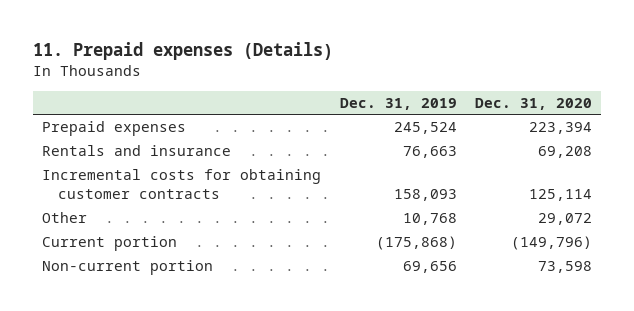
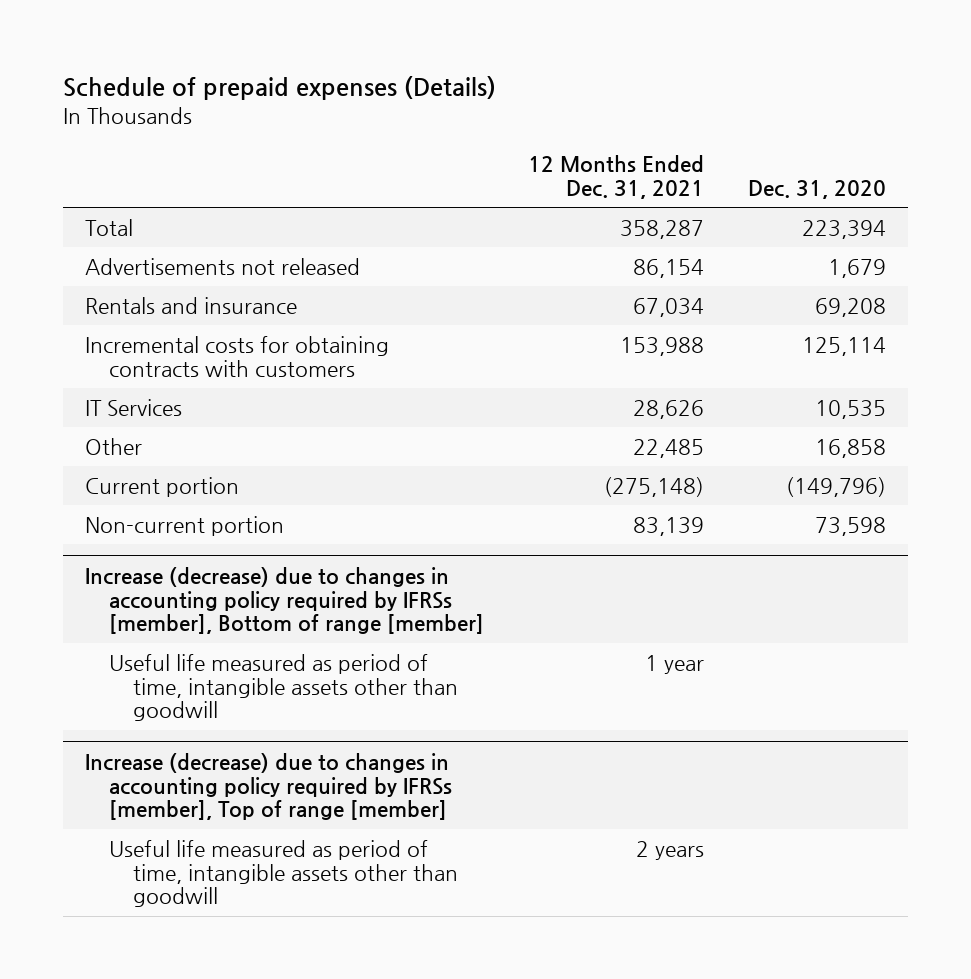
[33,42,334,61] 11. Prepaid expenses (Details) -> [63,76,497,101] Schedule of prepaid expenses (Details)
[339,97,457,110] Dec. 31, 2019 -> none
none -> [528,154,705,199] 12 Months Ended Dec. 31, 2021
[42,121,187,137] Prepaid expenses -> [85,218,134,236] Total
none -> [85,257,361,275] Advertisements not released
[42,169,322,200] Incremental costs for obtaining customer contracts -> [85,335,390,377] Incremental costs for obtaining contracts with customers
none -> [85,398,183,416] IT Services
[537,213,592,226] 29,072 -> [815,438,887,458] 16,858
none -> [85,566,485,635] Increase (decrease) due to changes in accounting policy required by IFRSs [member], Bottom of range [member]
none -> [109,653,458,722] Useful life measured as period of time, intangible assets other than goodwill
none -> [85,752,453,821] Increase (decrease) due to changes in accounting policy required by IFRSs [member], Top of range [member]
none -> [109,839,458,908] Useful life measured as period of time, intangible assets other than goodwill

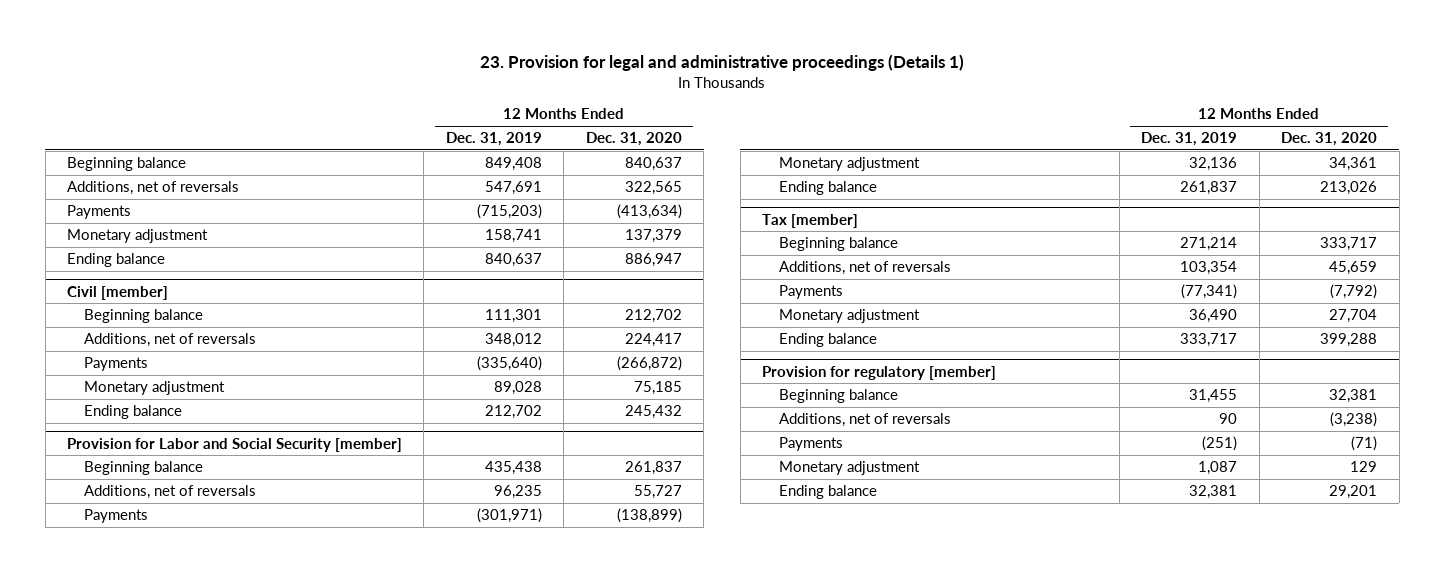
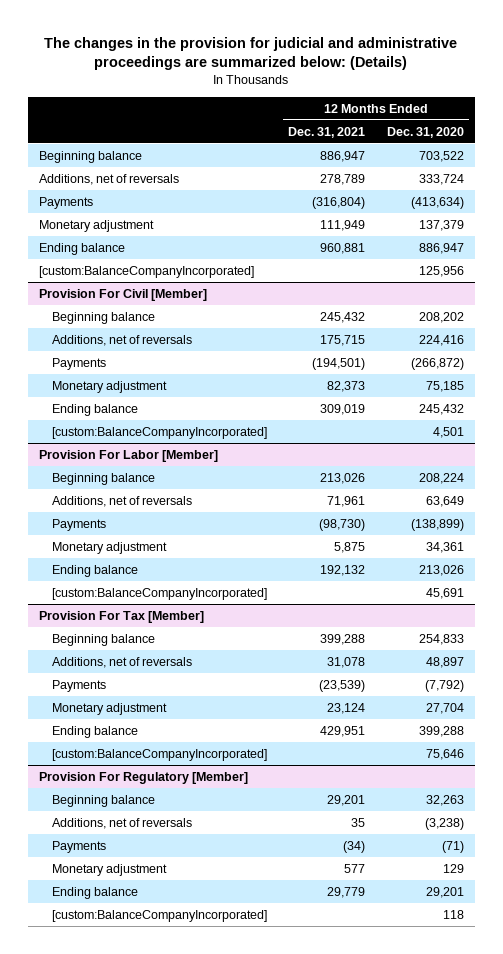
[480,53,965,71] 23. Provision for legal and administrative proceedings (Details 1) -> [44,36,458,71] The changes in the provision for judicial and administrative proceedings are summarized below: (Details)
[445,132,542,147] Dec. 31, 2019 -> none
none -> [288,126,366,138] Dec. 31, 2021
[624,157,682,172] 840,637 -> [418,150,464,162] 703,522
[624,181,682,196] 322,565 -> [418,173,464,185] 333,724
none -> [39,265,255,278] [custom:BalanceCompanyIncorporated]
[66,285,168,300] Civil [member] -> [39,288,208,301] Provision For Civil [Member]
[624,309,682,324] 212,702 -> [418,311,464,323] 208,202
[624,333,682,348] 224,417 -> [418,334,464,346] 224,416
none -> [51,426,267,439] [custom:BalanceCompanyIncorporated]
[66,437,402,452] Provision for Labor and Social Security [member] -> [39,449,219,462] Provision For Labor [Member]
[624,461,682,476] 261,837 -> [418,472,464,484] 208,224
[633,485,682,500] 55,727 -> [425,495,464,507] 63,649
none -> [51,587,267,600] [custom:BalanceCompanyIncorporated]
[762,213,859,228] Tax [member] -> [39,610,205,623] Provision For Tax [Member]
[1320,237,1378,252] 333,717 -> [418,633,464,645] 254,833
[1329,261,1378,276] 45,659 -> [425,656,464,668] 48,897
none -> [51,748,267,761] [custom:BalanceCompanyIncorporated]
[762,365,997,380] Provision for regulatory [member] -> [39,771,249,784] Provision For Regulatory [Member]
[1329,389,1378,404] 32,381 -> [425,794,464,806] 32,263
none -> [51,909,267,922] [custom:BalanceCompanyIncorporated]

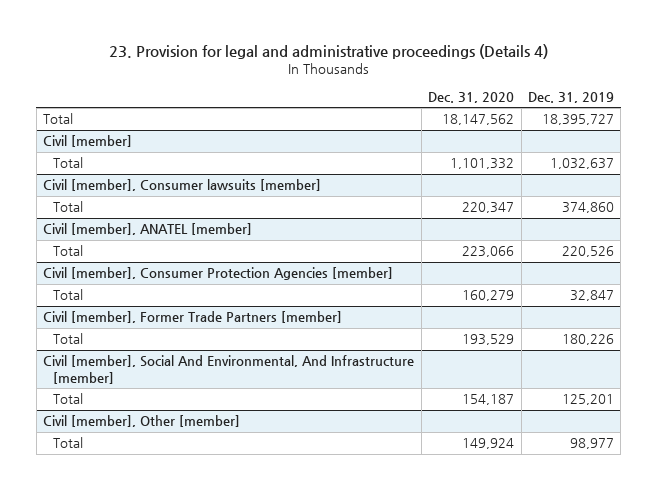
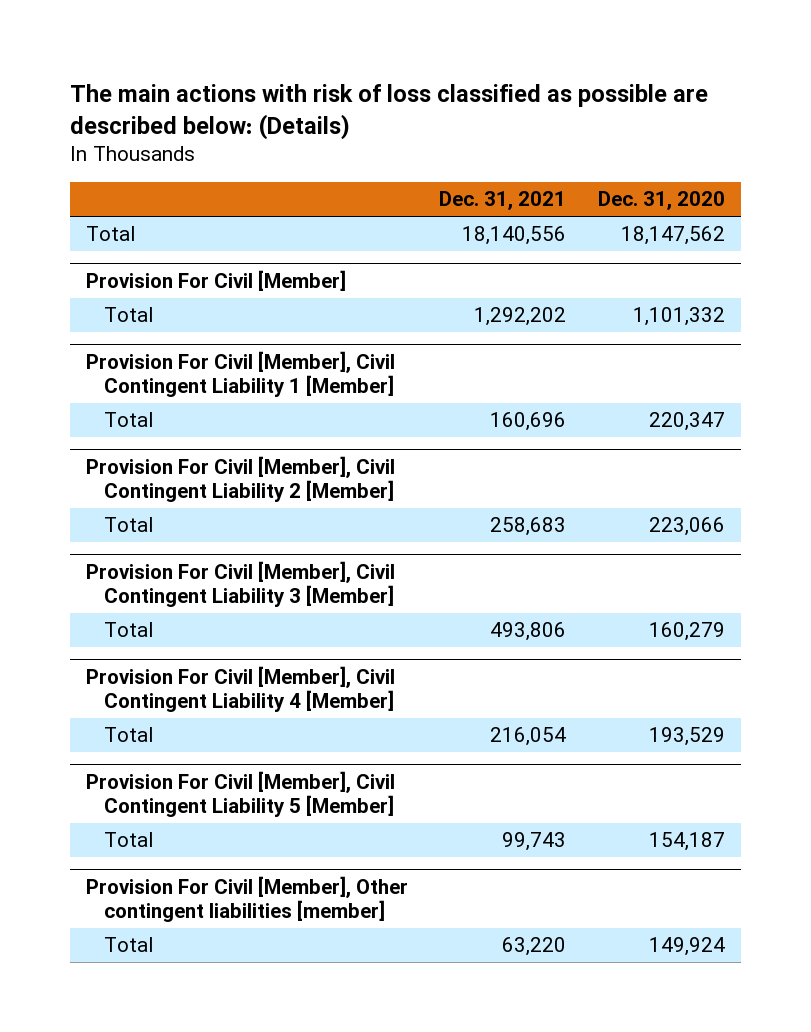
[108,43,548,59] 23. Provision for legal and administrative proceedings (Details 4) -> [70,83,709,140] The main actions with risk of loss classified as possible are described below: (Details)
[528,91,615,103] Dec. 31, 2019 -> none
none -> [439,191,567,211] Dec. 31, 2021
[43,135,133,148] Civil [member] -> [85,269,346,291] Provision For Civil [Member]
[43,179,322,192] Civil [member], Consumer lawsuits [member] -> none
none -> [85,350,395,398] Provision For Civil [Member], Civil Contingent Liability 1 [Member]
[43,223,253,236] Civil [member], ANATEL [member] -> none
none -> [85,455,395,503] Provision For Civil [Member], Civil Contingent Liability 2 [Member]
[43,267,394,281] Civil [member], Consumer Protection Agencies [member] -> none
none -> [85,560,395,608] Provision For Civil [Member], Civil Contingent Liability 3 [Member]
[43,311,343,324] Civil [member], Former Trade Partners [member] -> none
none -> [85,665,395,713] Provision For Civil [Member], Civil Contingent Liability 4 [Member]
[43,355,415,384] Civil [member], Social And Environmental, And Infrastructure [member] -> none
none -> [85,770,395,818] Provision For Civil [Member], Civil Contingent Liability 5 [Member]
[43,415,241,428] Civil [member], Other [member] -> none
none -> [85,875,408,923] Provision For Civil [Member], Other contingent liabilities [member]

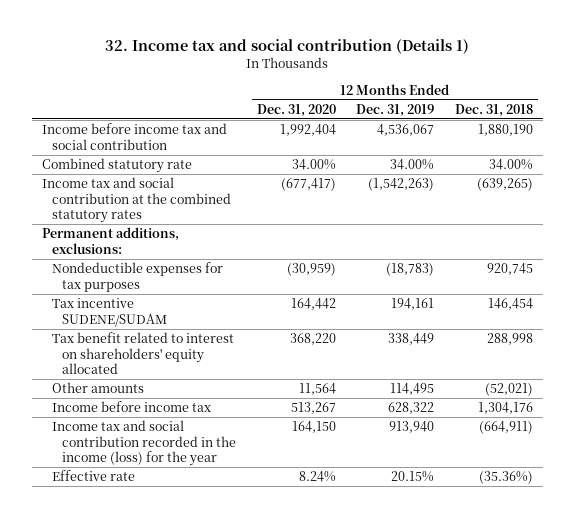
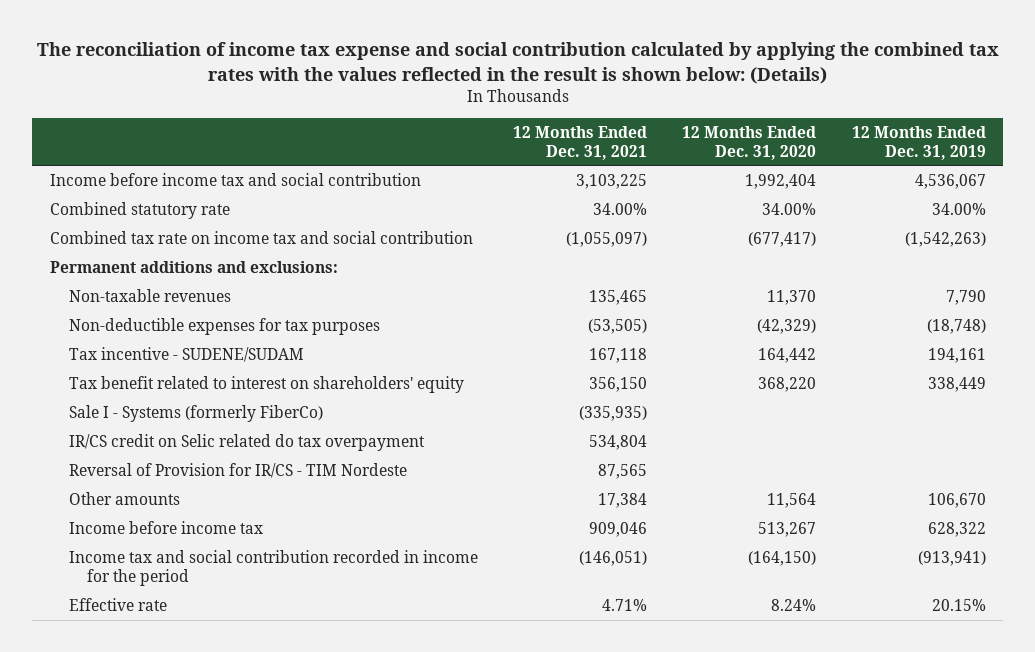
[105,39,470,55] 32. Income tax and social contribution (Details 1) -> [36,42,999,84] The reconciliation of income tax expense and social contribution calculated by applying the combined tax rates with the values reflected in the result is shown below: (Details)
[454,103,533,117] Dec. 31, 2018 -> none
none -> [512,125,647,160] 12 Months Ended Dec. 31, 2021
[42,177,232,224] Income tax and social contribution at the combined statutory rates -> [49,231,473,245] Combined tax rate on income tax and social contribution
[42,227,180,254] Permanent additions, exclusions: -> [49,261,338,274] Permanent additions and exclusions:
none -> [68,289,231,303] Non-taxable revenues
[52,262,224,292] Nondeductible expenses for tax purposes -> [68,318,380,336] Non-deductible expenses for tax purposes
[286,263,336,277] (30,959) -> [757,319,817,335] (42,329)
[386,263,435,277] (18,783) -> [926,319,986,335] (18,748)
[52,298,168,327] Tax incentive SUDENE/SUDAM -> [68,347,304,363] Tax incentive - SUDENE/SUDAM
[52,332,235,375] Tax benefit related to interest on shareholders' equity allocated -> [68,376,464,394] Tax benefit related to interest on shareholders' equity
none -> [68,405,323,423] Sale I - Systems (formerly FiberCo)
none -> [68,434,425,452] IR/CS credit on Selic related do tax overpayment
none -> [68,463,407,479] Reversal of Provision for IR/CS - TIM Nordeste
[390,383,435,396] 114,495 -> [927,493,986,509] 106,670
[52,420,237,467] Income tax and social contribution recorded in the income (loss) for the year -> [68,550,478,587] Income tax and social contribution recorded in income for the period
[291,421,336,434] 164,150 -> [748,551,817,567] (164,150)
[389,421,435,434] 913,940 -> [917,551,986,567] (913,941)

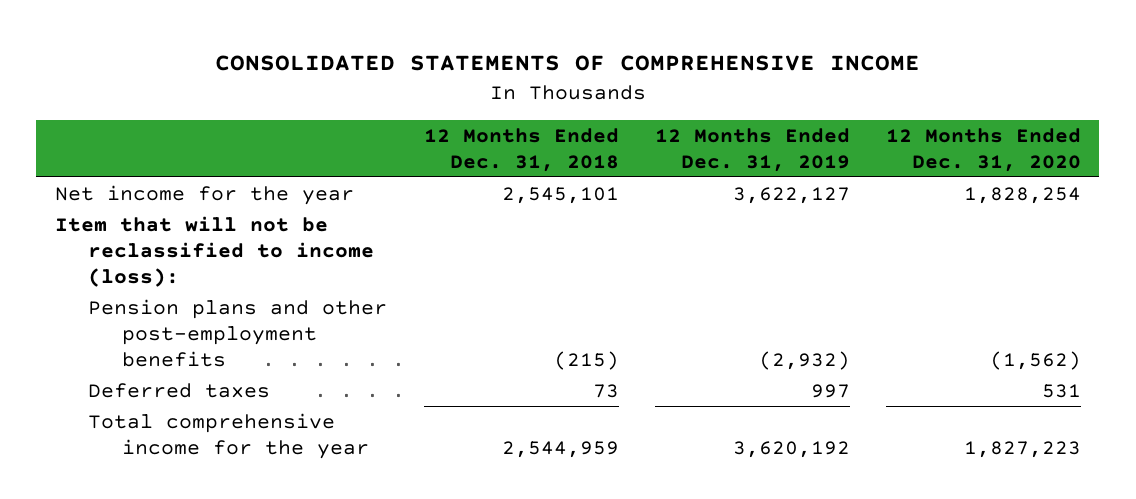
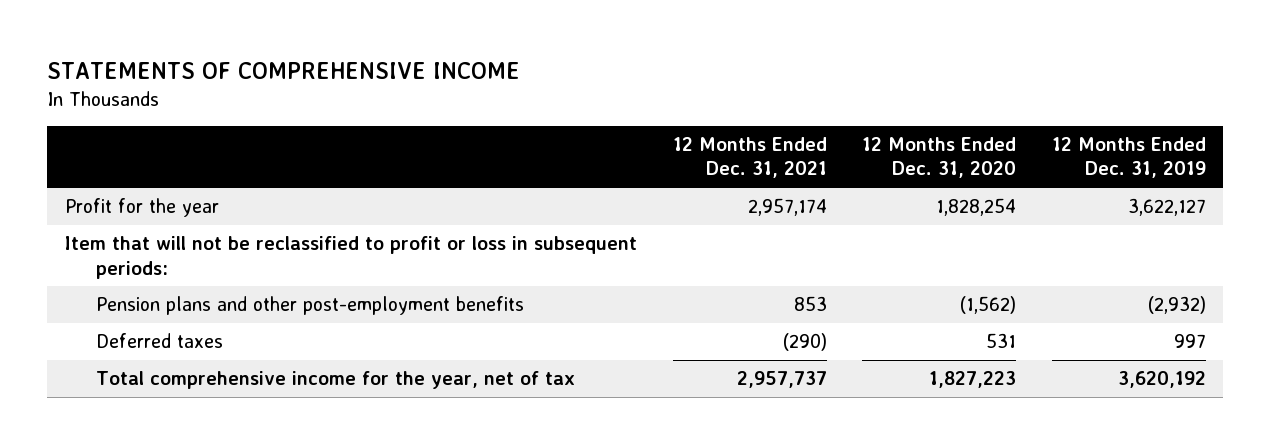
[214,54,920,71] CONSOLIDATED STATEMENTS OF COMPREHENSIVE INCOME -> [47,61,521,79] STATEMENTS OF COMPREHENSIVE INCOME
[423,127,619,172] 12 Months Ended Dec. 31, 2018 -> none
none -> [672,137,827,179] 12 Months Ended Dec. 31, 2021
[54,184,354,205] Net income for the year -> [65,198,220,218] Profit for the year
[54,215,375,287] Item that will not be reclassified to income (loss): -> [65,236,638,279] Item that will not be reclassified to profit or loss in subsequent periods:
[88,412,369,459] Total comprehensive income for the year -> [95,371,575,390] Total comprehensive income for the year, net of tax

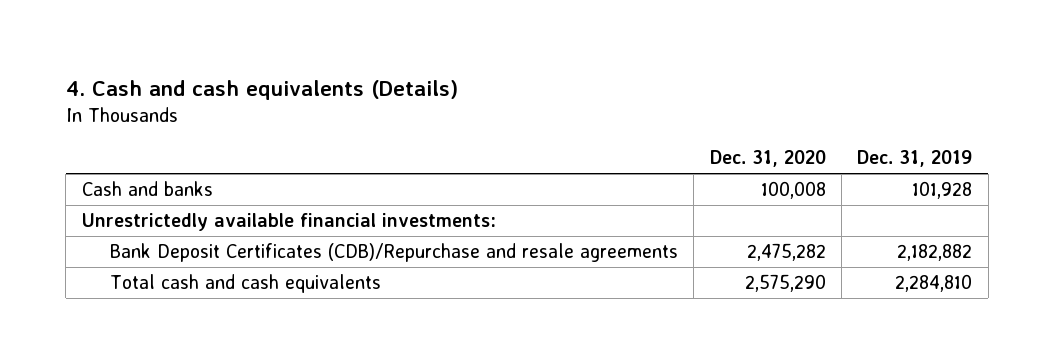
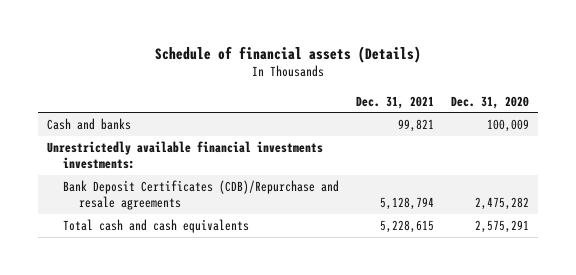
[65,80,458,101] 4. Cash and cash equivalents (Details) -> [155,45,422,63] Schedule of financial assets (Details)
[857,150,973,168] Dec. 31, 2019 -> none
none -> [356,95,435,109] Dec. 31, 2021
[760,181,826,200] 100,008 -> [487,118,530,132] 100,009
[81,213,496,232] Unrestrictedly available financial investments: -> [47,140,324,169] Unrestrictedly available financial investments investments:
[744,274,826,293] 2,575,290 -> [475,219,530,233] 2,575,291

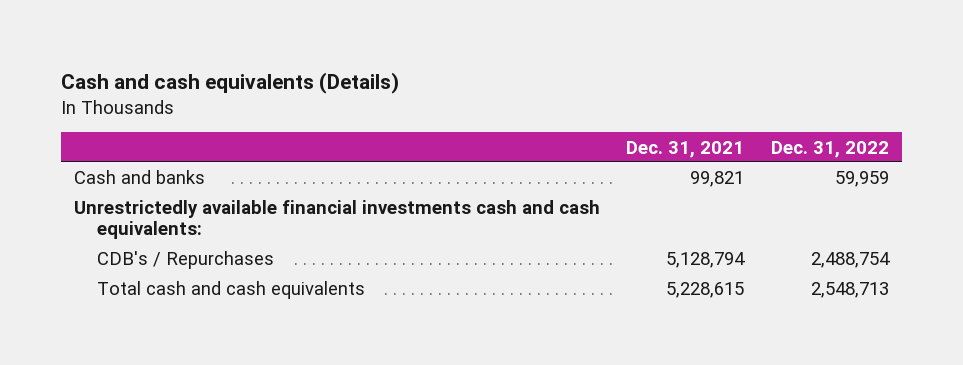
[155,45,422,63] Schedule of financial assets (Details) -> [60,72,399,95] Cash and cash equivalents (Details)
[451,95,530,109] Dec. 31, 2020 -> none
none -> [770,140,889,158] Dec. 31, 2022
[47,140,324,169] Unrestrictedly available financial investments investments: -> [74,200,601,240] Unrestrictedly available financial investments cash and cash equivalents:
[62,179,339,210] Bank Deposit Certificates (CDB)/Repurchase and resale agreements -> [96,251,274,270] CDB's / Repurchases

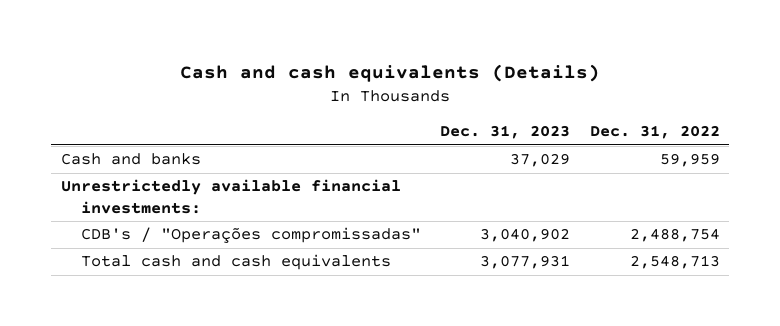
[626,140,745,158] Dec. 31, 2021 -> none
none -> [440,125,571,140] Dec. 31, 2023
[74,200,601,240] Unrestrictedly available financial investments cash and cash equivalents: -> [60,179,401,214] Unrestrictedly available financial investments:
[96,251,274,270] CDB's / Repurchases -> [80,227,421,244] CDB's / "Operações compromissadas"

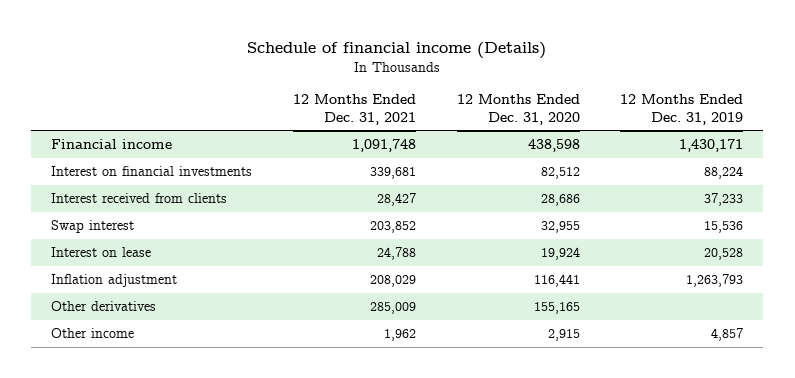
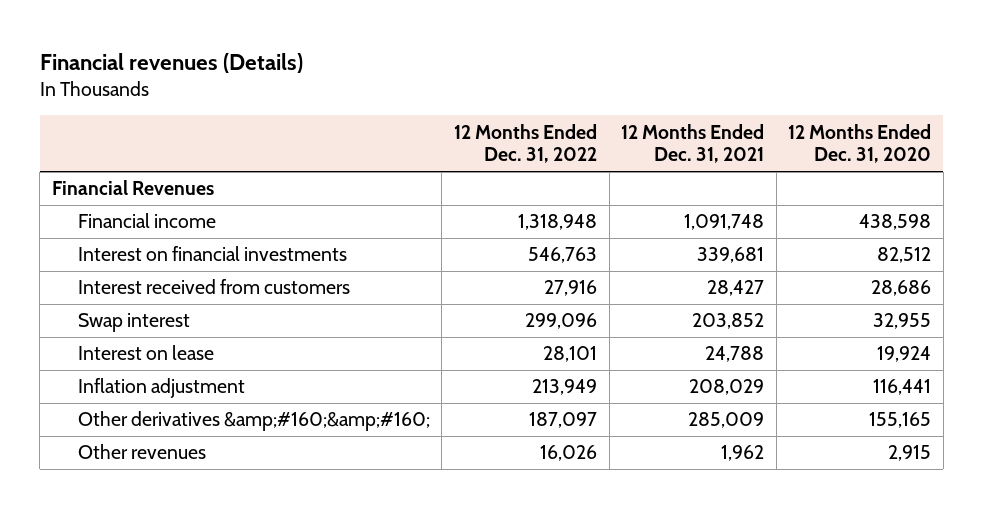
[247,42,547,60] Schedule of financial income (Details) -> [39,52,303,73] Financial revenues (Details)
[620,94,744,125] 12 Months Ended Dec. 31, 2019 -> none
none -> [453,123,597,164] 12 Months Ended Dec. 31, 2022
none -> [51,180,214,196] Financial Revenues
[51,193,228,204] Interest received from clients -> [77,279,350,295] Interest received from customers
[51,301,157,312] Other derivatives -> [77,411,430,432] Other derivatives &amp;#160;&amp;#160;
[51,328,135,339] Other income -> [77,444,206,460] Other revenues

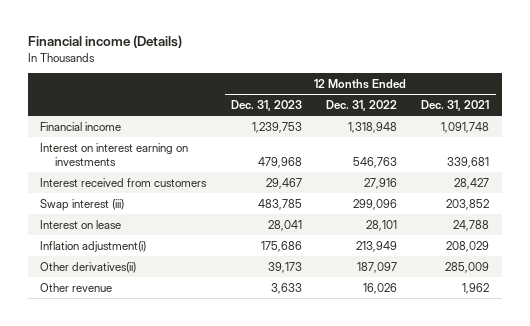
[39,52,303,73] Financial revenues (Details) -> [28,35,183,49] Financial income (Details)
[788,123,932,164] 12 Months Ended Dec. 31, 2020 -> none
none -> [230,99,302,111] Dec. 31, 2023
[51,180,214,196] Financial Revenues -> none
[77,246,347,262] Interest on financial investments -> [40,142,189,166] Interest on interest earning on investments
[77,313,190,333] Swap interest -> [40,198,125,211] Swap interest (iii)
[77,378,245,399] Inflation adjustment -> [40,240,147,252] Inflation adjustment(i)
[77,411,430,432] Other derivatives &amp;#160;&amp;#160; -> [40,261,137,273] Other derivatives(ii)
[77,444,206,460] Other revenues -> [40,282,113,292] Other revenue

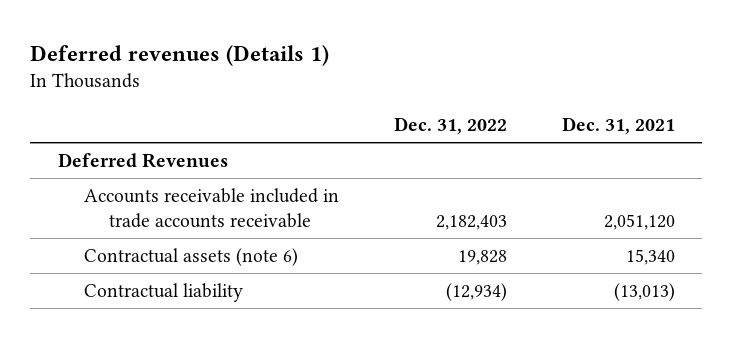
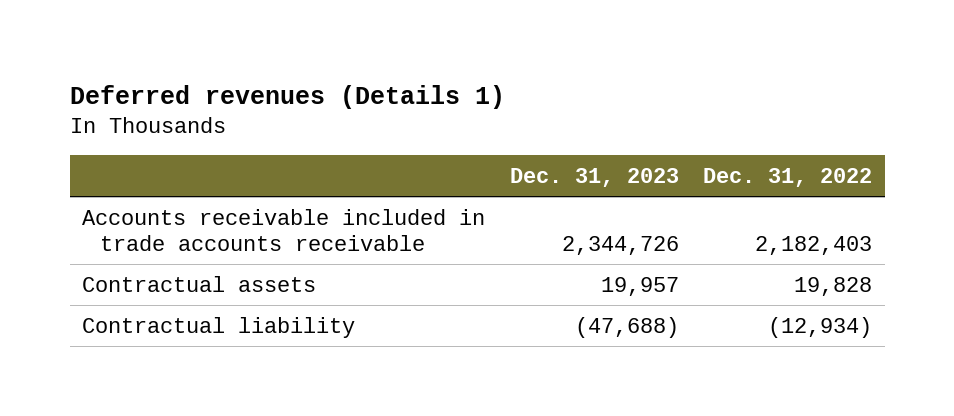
[561,116,675,134] Dec. 31, 2021 -> none
none -> [509,167,679,187] Dec. 31, 2023
[57,153,228,169] Deferred Revenues -> none
[83,248,298,267] Contractual assets (note 6) -> [82,275,317,292] Contractual assets

